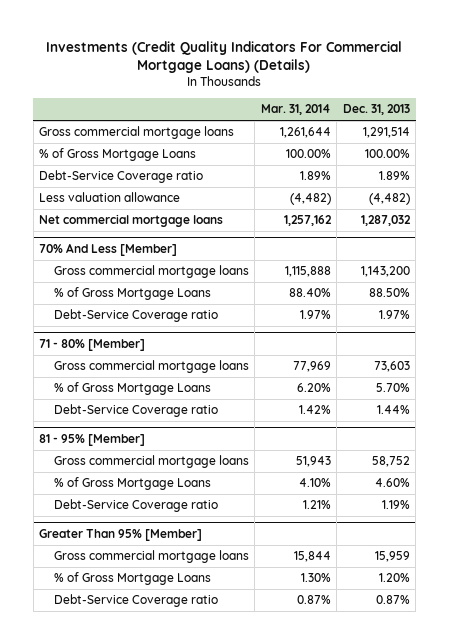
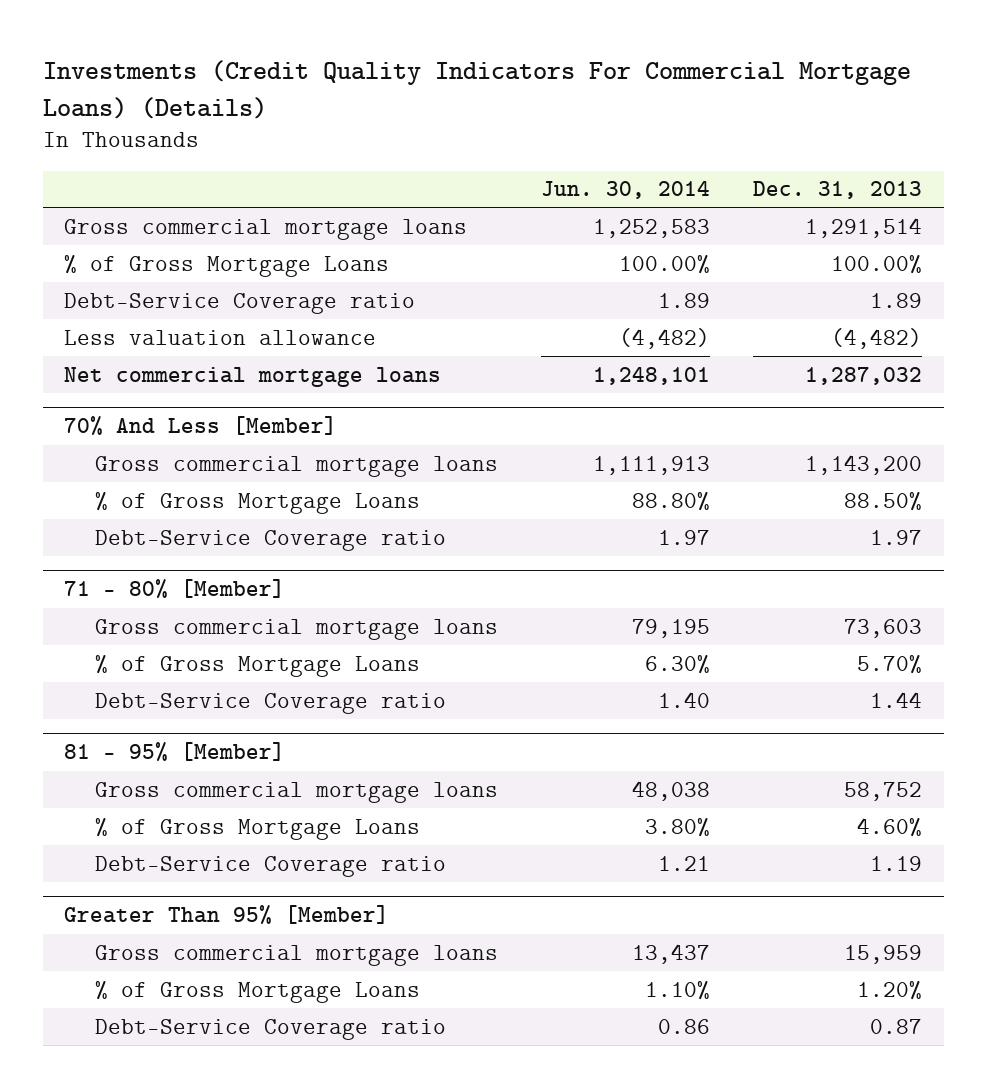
[260,104,331,116] Mar. 31, 2014 -> none
none -> [541,181,711,200] Jun. 30, 2014
[378,171,410,181] 1.89% -> [870,292,923,308] 1.89
[378,310,410,320] 1.97% -> [870,529,923,545] 1.97
[376,405,410,415] 1.44% -> [870,691,923,708] 1.44
[381,500,410,510] 1.19% -> [870,855,923,871] 1.19
[375,595,410,605] 0.87% -> [870,1018,923,1034] 0.87

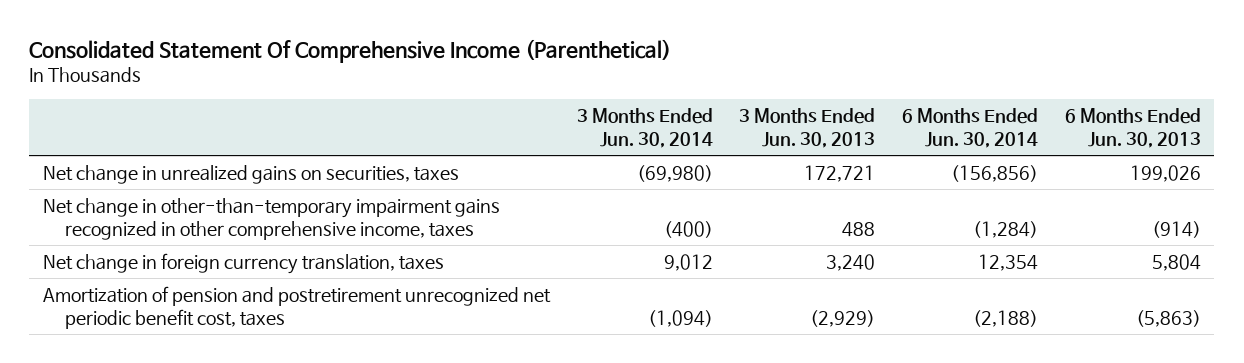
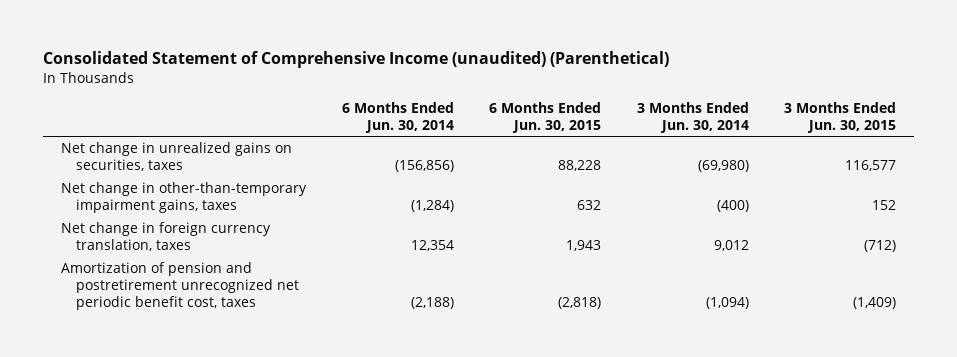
[29,39,672,64] Consolidated Statement Of Comprehensive Income (Parenthetical) -> [43,51,670,69] Consolidated Statement of Comprehensive Income (unaudited) (Parenthetical)
[739,107,876,149] 3 Months Ended Jun. 30, 2013 -> none
[1065,107,1202,149] 6 Months Ended Jun. 30, 2013 -> none
none -> [489,101,602,133] 6 Months Ended Jun. 30, 2015
none -> [784,101,897,133] 3 Months Ended Jun. 30, 2015
[42,197,500,240] Net change in other-than-temporary impairment gains recognized in other comprehensive income, taxes -> [60,182,307,214] Net change in other-than-temporary impairment gains, taxes

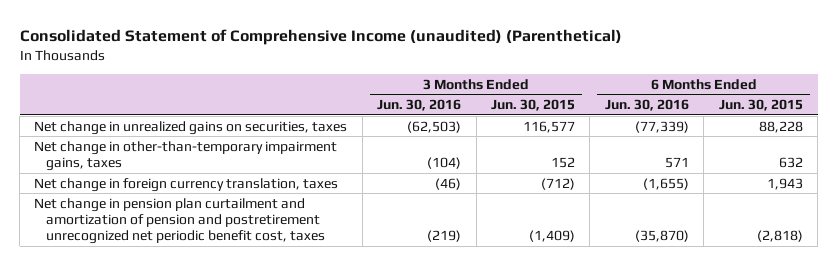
[341,101,454,133] 6 Months Ended Jun. 30, 2014 -> none
[636,101,749,133] 3 Months Ended Jun. 30, 2014 -> none
none -> [377,99,462,112] Jun. 30, 2016
none -> [604,99,689,112] Jun. 30, 2016
[60,262,300,311] Amortization of pension and postretirement unrecognized net periodic benefit cost, taxes -> [34,197,325,245] Net change in pension plan curtailment and amortization of pension and postretirement unrecognized net periodic benefit cost, taxes

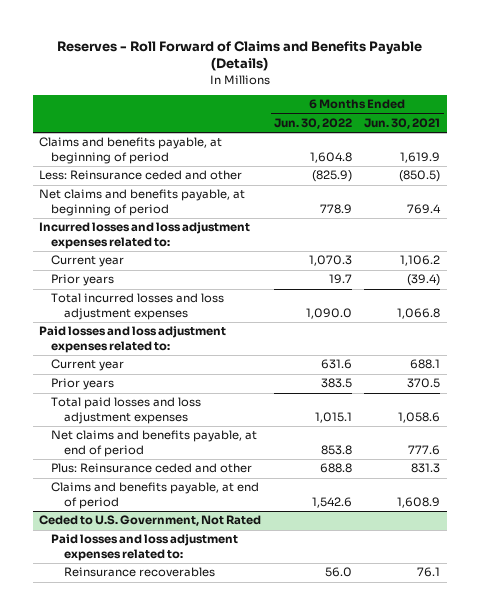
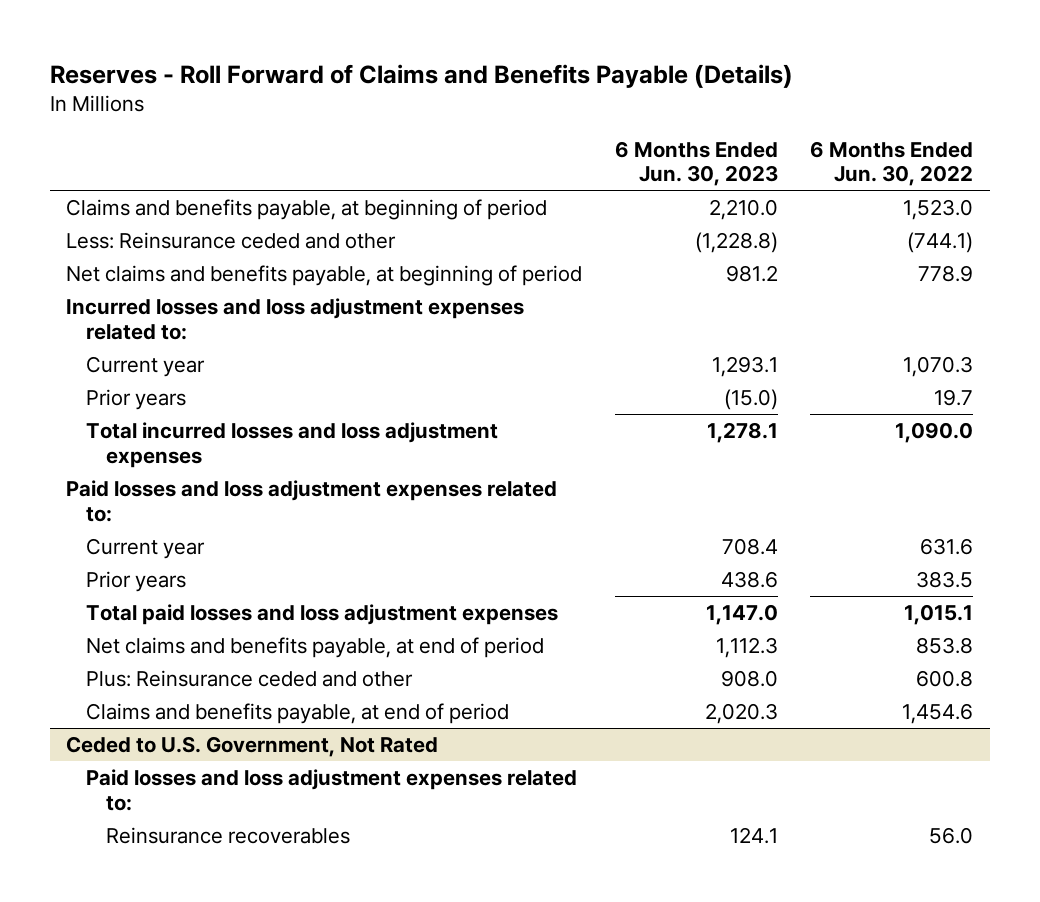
[364,117,441,129] Jun. 30, 2021 -> none
none -> [614,140,778,187] 6 Months Ended Jun. 30, 2023
[309,151,352,163] 1,604.8 -> [903,199,974,221] 1,523.0
[311,170,352,183] (825.9) -> [907,232,974,254] (744.1)
[319,463,352,474] 688.8 -> [916,670,974,688] 600.8
[311,496,352,508] 1,542.6 -> [902,703,974,725] 1,454.6

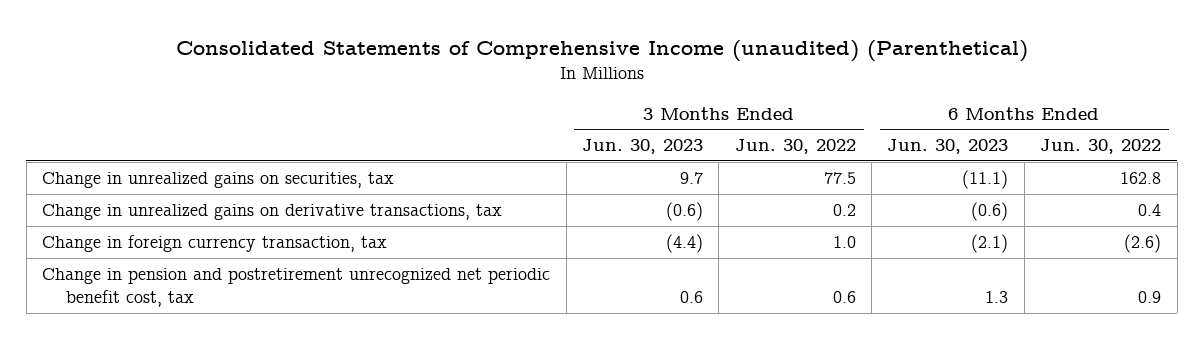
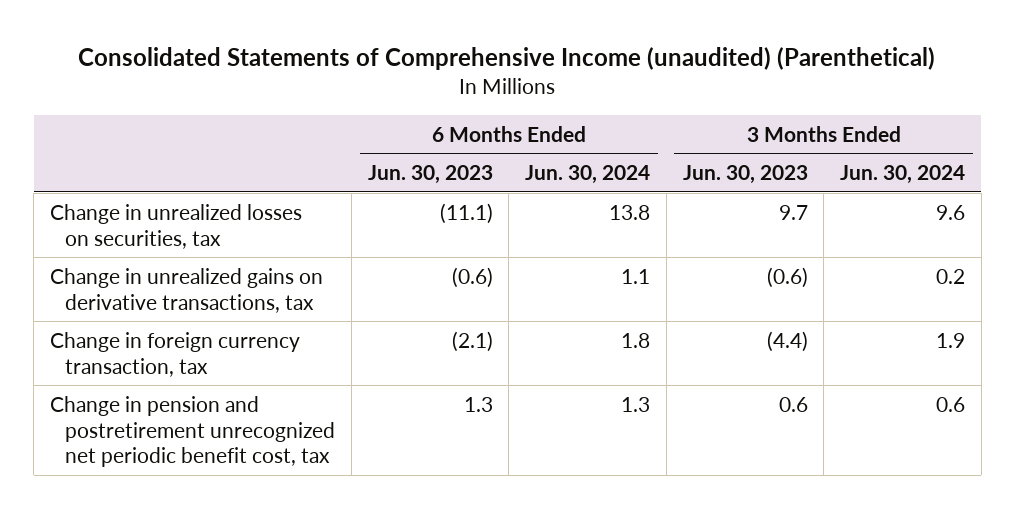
[734,139,856,155] Jun. 30, 2022 -> none
[1040,139,1162,155] Jun. 30, 2022 -> none
none -> [525,164,651,184] Jun. 30, 2024
none -> [839,164,965,184] Jun. 30, 2024
[42,172,395,189] Change in unrealized gains on securities, tax -> [49,203,302,249] Change in unrealized losses on securities, tax

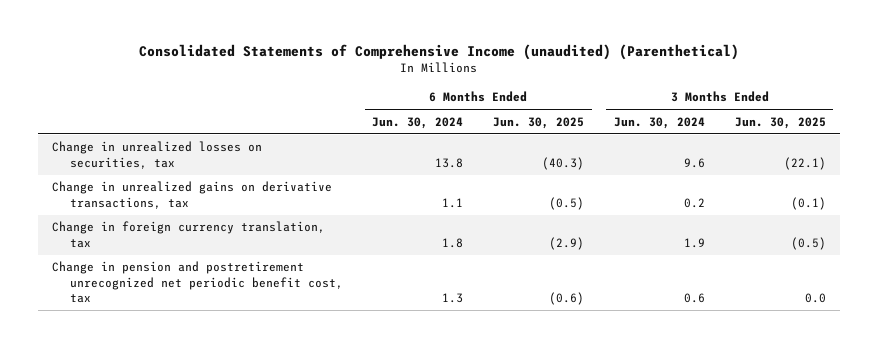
[367,164,493,184] Jun. 30, 2023 -> none
[682,164,808,184] Jun. 30, 2023 -> none
none -> [493,116,585,129] Jun. 30, 2025
none -> [734,116,826,129] Jun. 30, 2025
[49,331,300,377] Change in foreign currency transaction, tax -> [52,221,326,248] Change in foreign currency translation, tax

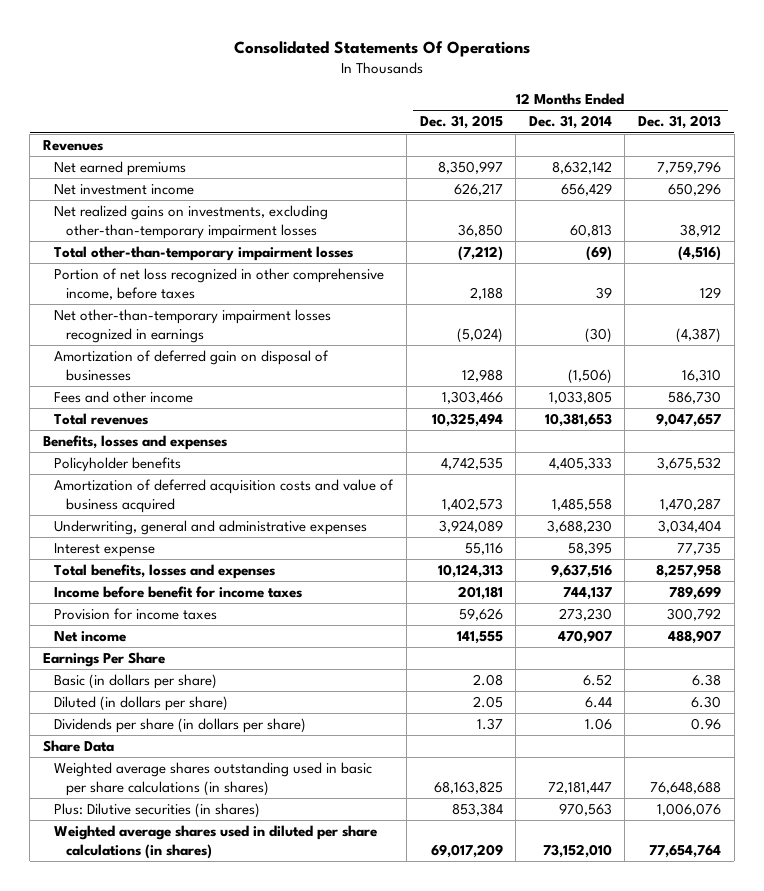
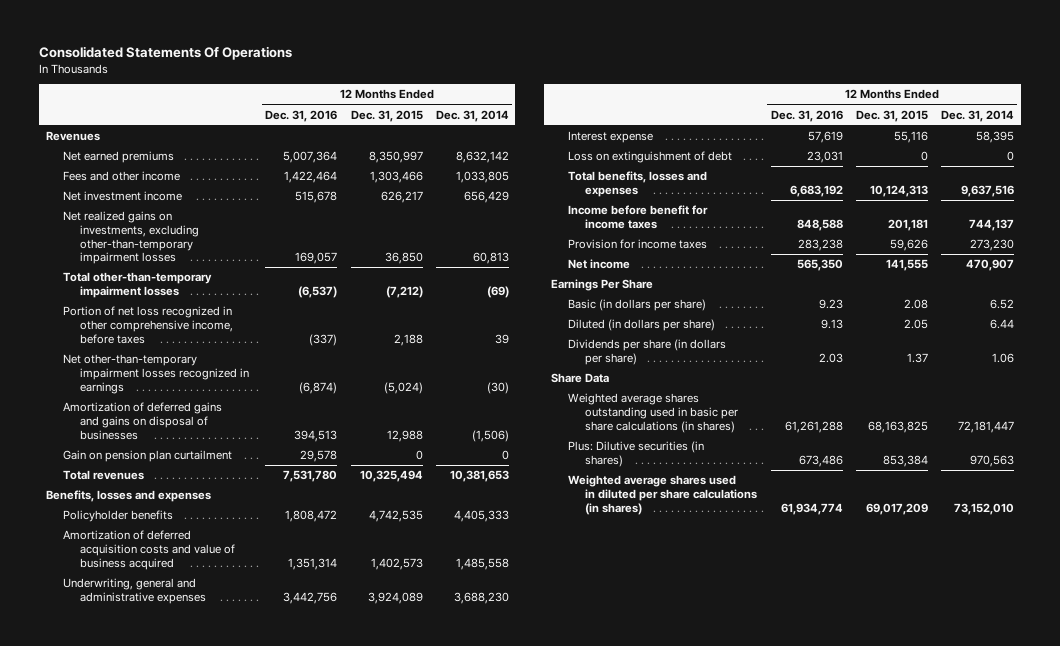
[638,115,722,130] Dec. 31, 2013 -> none
none -> [265,109,338,122] Dec. 31, 2016
[54,391,194,404] Fees and other income -> [62,171,180,182] Fees and other income
[54,350,330,381] Amortization of deferred gain on disposal of businesses -> [62,402,222,440] Amortization of deferred gains and gains on disposal of businesses
none -> [62,450,232,463] Gain on pension plan curtailment
none -> [568,151,733,164] Loss on extinguishment of debt

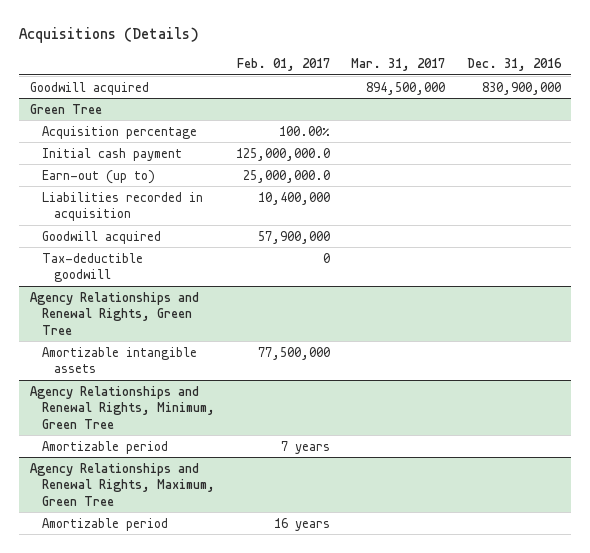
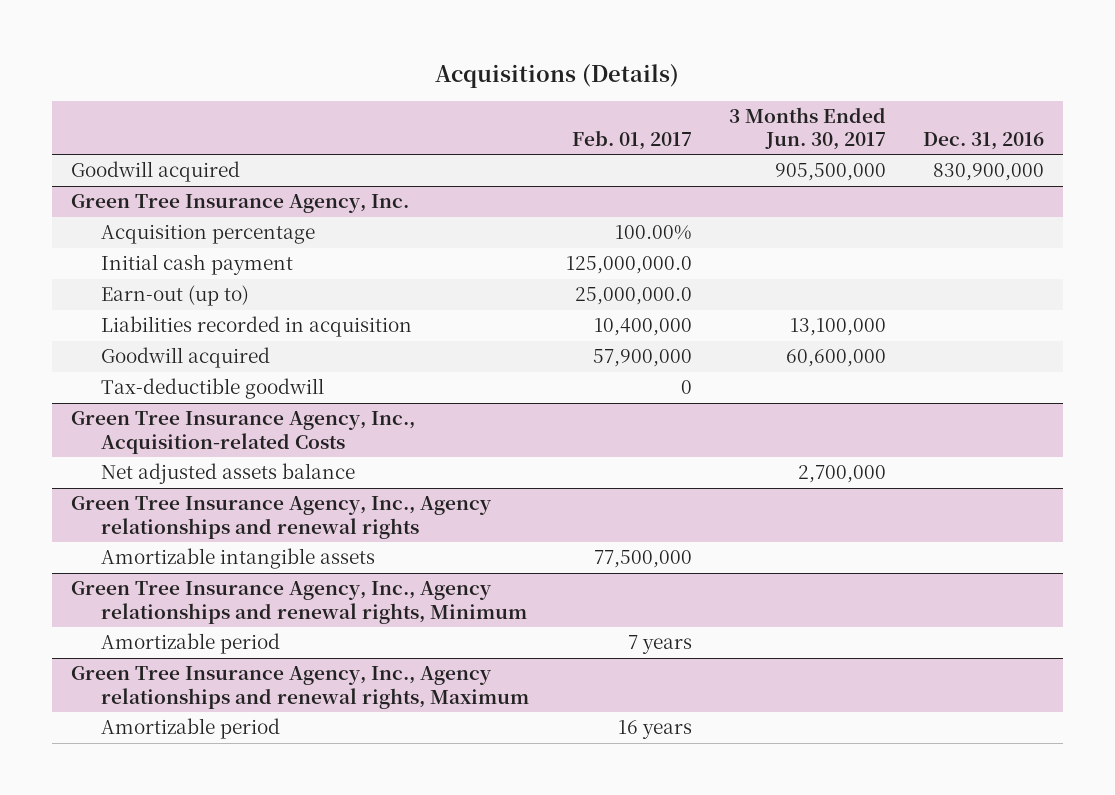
[351,57,446,71] Mar. 31, 2017 -> none
none -> [729,106,887,151] 3 Months Ended Jun. 30, 2017
[29,103,102,114] Green Tree -> [70,194,409,214] Green Tree Insurance Agency, Inc.
none -> [70,411,415,454] Green Tree Insurance Agency, Inc., Acquisition-related Costs
none -> [100,463,355,485] Net adjusted assets balance
[29,291,199,335] Agency Relationships and Renewal Rights, Green Tree -> [70,496,492,539] Green Tree Insurance Agency, Inc., Agency relationships and renewal rights
[29,385,215,429] Agency Relationships and Renewal Rights, Minimum, Green Tree -> [70,581,527,624] Green Tree Insurance Agency, Inc., Agency relationships and renewal rights, Minimum
[29,462,215,506] Agency Relationships and Renewal Rights, Maximum, Green Tree -> [70,666,529,709] Green Tree Insurance Agency, Inc., Agency relationships and renewal rights, Maximum

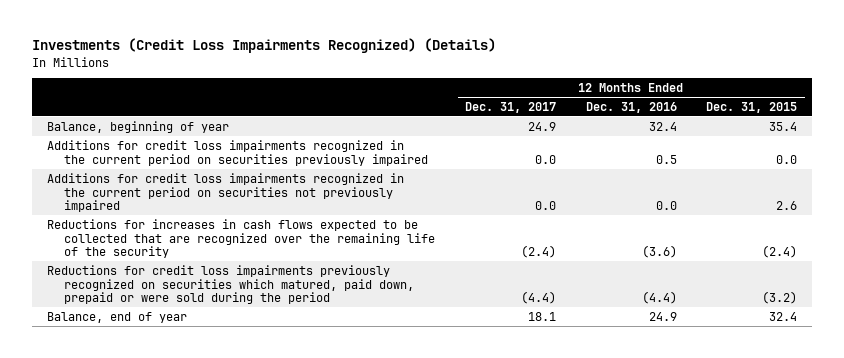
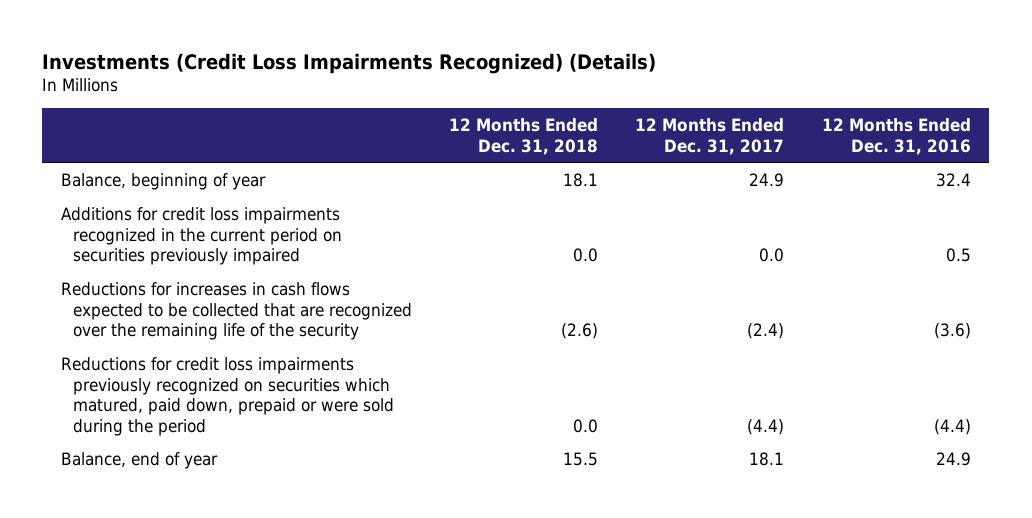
[706,101,798,113] Dec. 31, 2015 -> none
none -> [449,118,599,155] 12 Months Ended Dec. 31, 2018
[46,172,404,213] Additions for credit loss impairments recognized in the current period on securities not previously impaired -> none

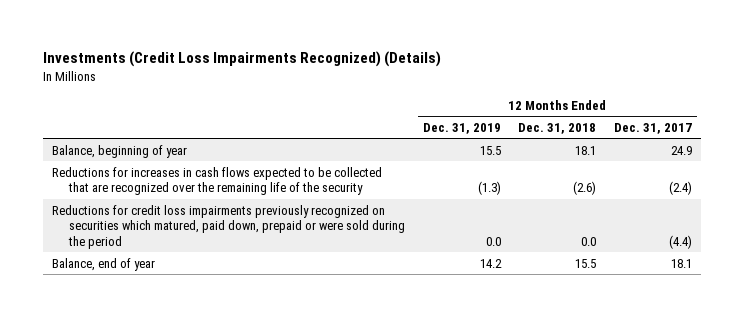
[821,118,971,155] 12 Months Ended Dec. 31, 2016 -> none
none -> [422,122,501,134] Dec. 31, 2019
[61,206,342,266] Additions for credit loss impairments recognized in the current period on securities previously impaired -> none

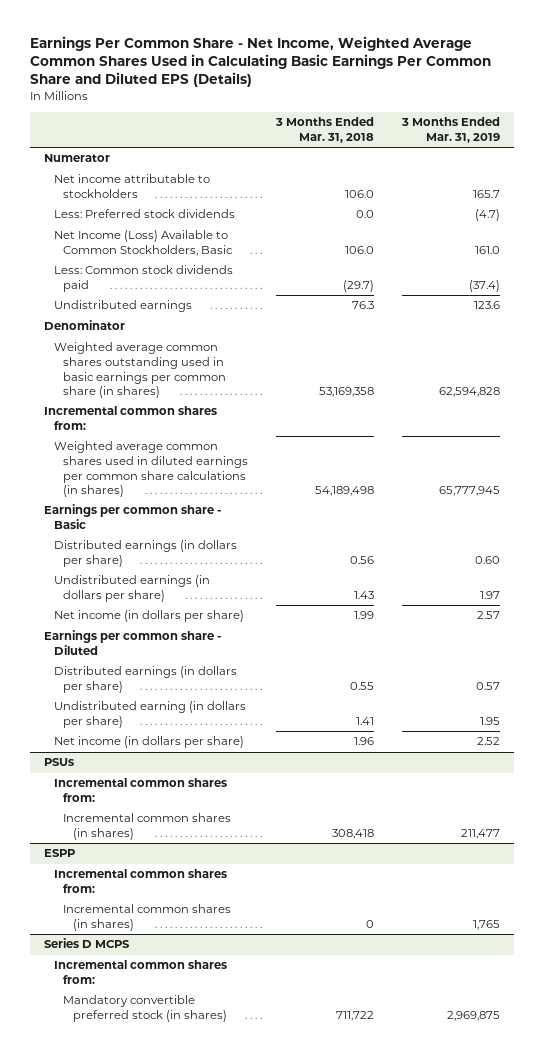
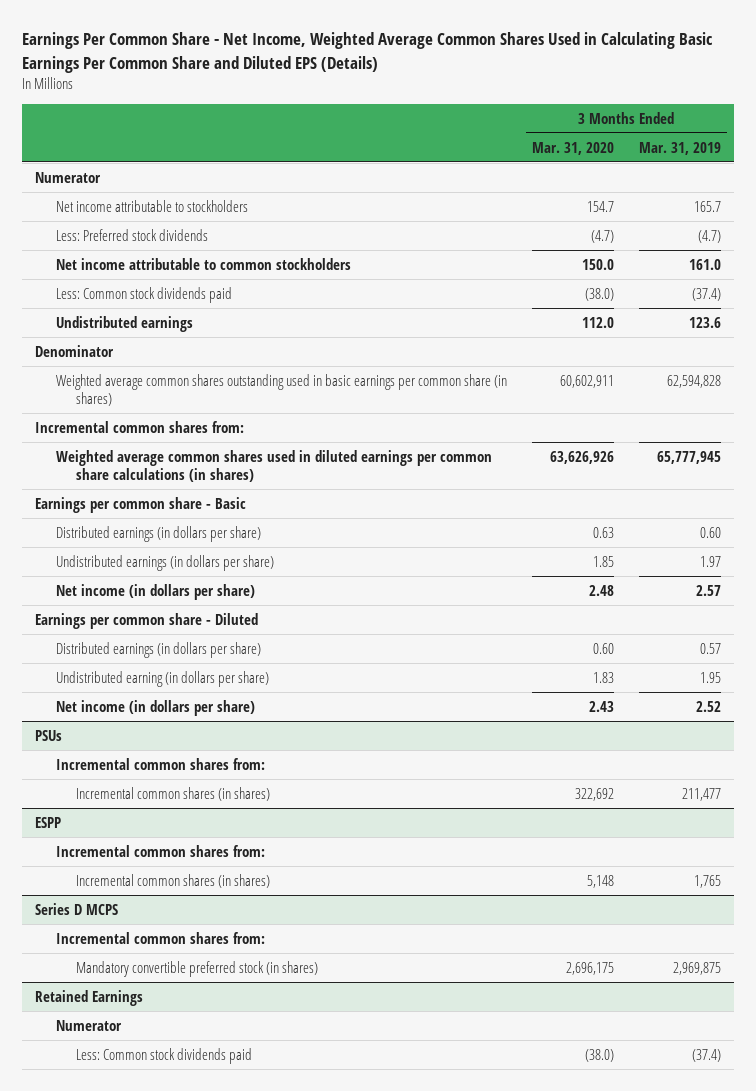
[275,117,375,143] 3 Months Ended Mar. 31, 2018 -> none
none -> [531,141,614,155] Mar. 31, 2020
[53,230,234,256] Net Income (Loss) Available to Common Stockholders, Basic -> [55,257,351,270] Net income attributable to common stockholders
none -> [34,989,143,1006] Retained Earnings
none -> [55,1019,122,1031] Numerator
none -> [76,1047,253,1064] Less: Common stock dividends paid

